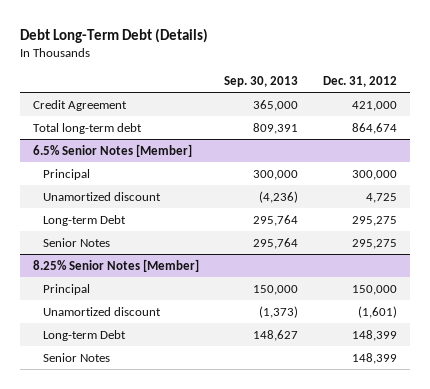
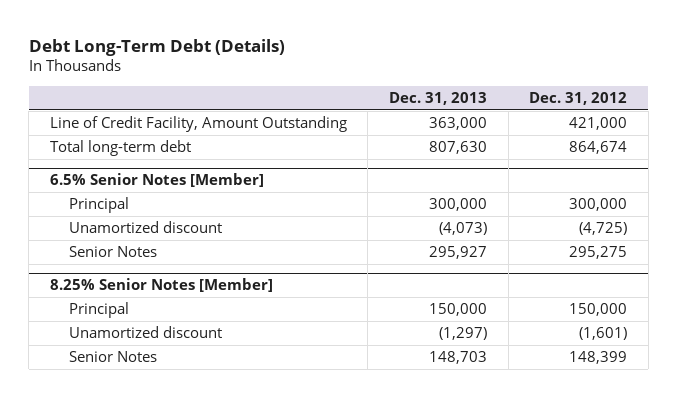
[224,75,299,87] Sep. 30, 2013 -> none
none -> [389,91,488,105] Dec. 31, 2013
[33,99,128,111] Credit Agreement -> [49,115,347,132] Line of Credit Facility, Amount Outstanding
[42,214,126,226] Long-term Debt -> none
[366,192,398,203] 4,725 -> [579,221,628,235] (4,725)
[42,329,126,341] Long-term Debt -> none

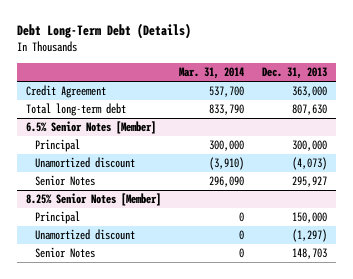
[529,91,628,105] Dec. 31, 2012 -> none
none -> [179,67,245,80] Mar. 31, 2014
[49,115,347,132] Line of Credit Facility, Amount Outstanding -> [26,85,107,99] Credit Agreement

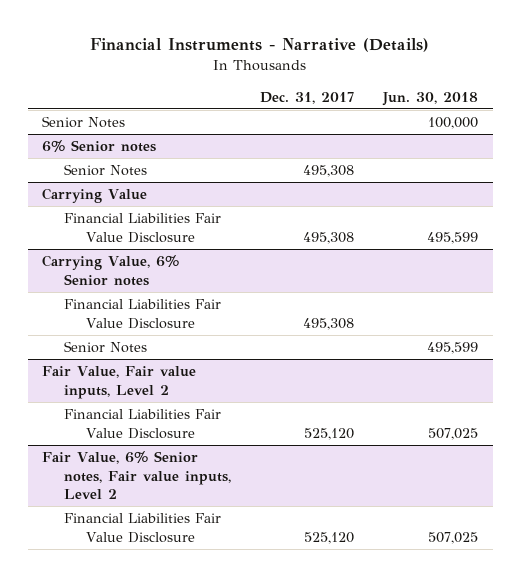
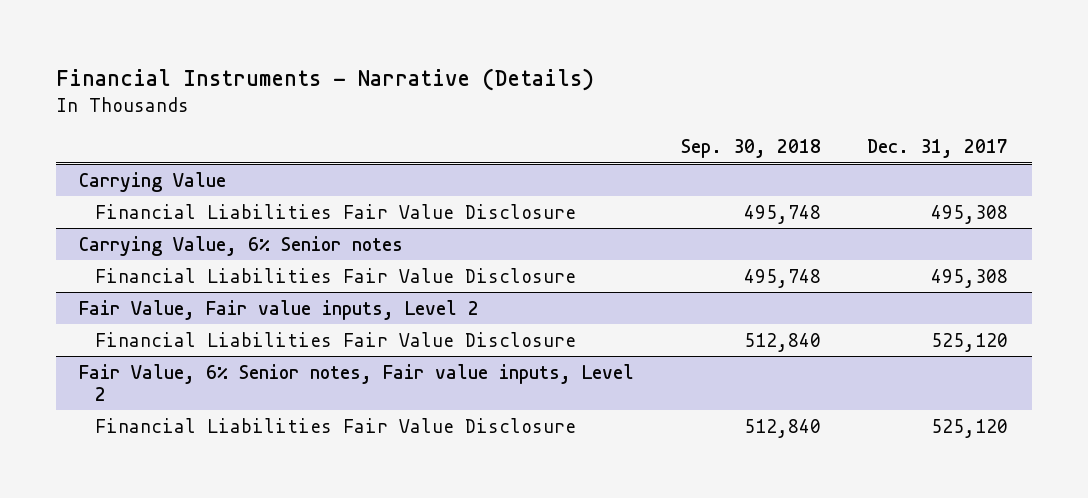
[382,91,479,106] Jun. 30, 2018 -> none
none -> [680,139,821,159] Sep. 30, 2018
[42,116,126,129] Senior Notes -> none
[42,140,157,153] 6% Senior notes -> none
[64,164,148,177] Senior Notes -> none
[64,341,148,354] Senior Notes -> none

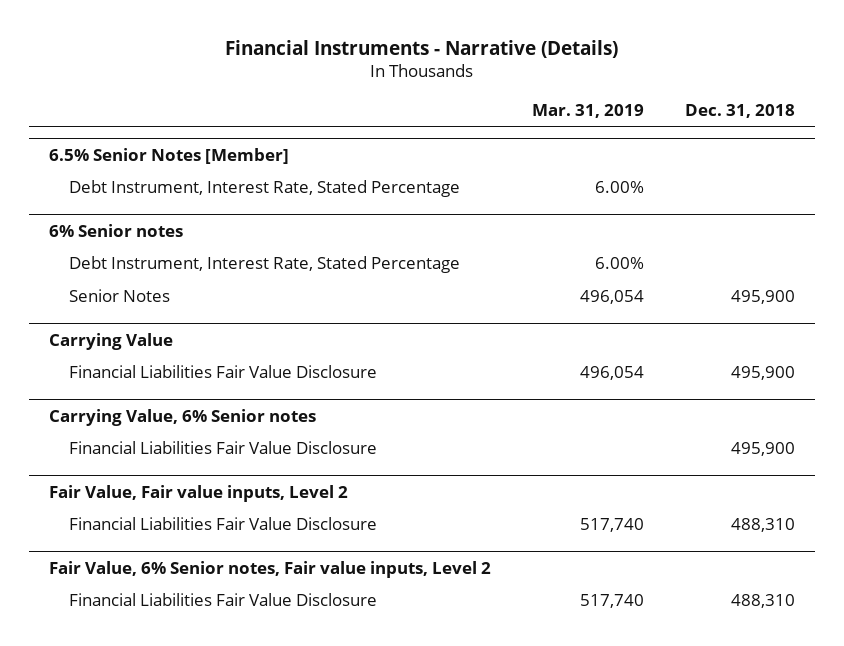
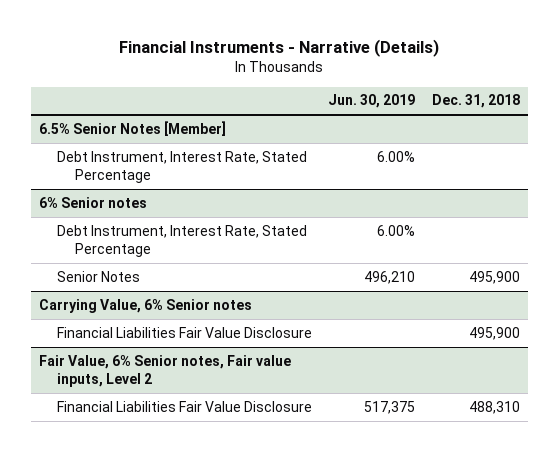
[531,103,644,118] Mar. 31, 2019 -> none
none -> [328,94,416,109] Jun. 30, 2019
[49,332,174,350] Carrying Value -> none
[69,365,378,379] Financial Liabilities Fair Value Disclosure -> none
[49,484,349,502] Fair Value, Fair value inputs, Level 2 -> none
[69,517,378,531] Financial Liabilities Fair Value Disclosure -> none

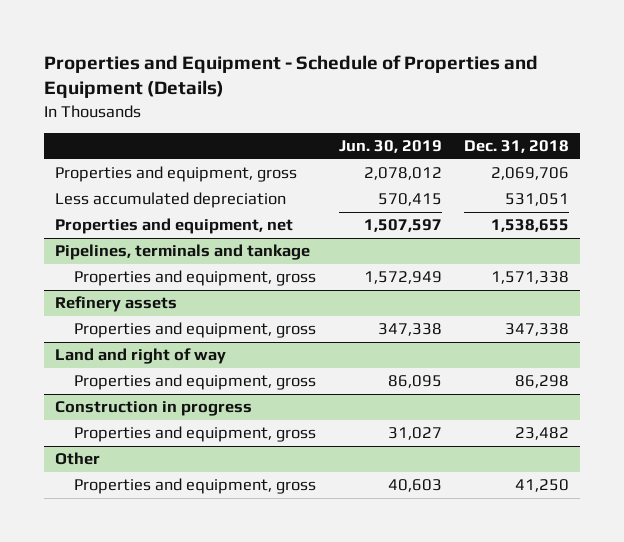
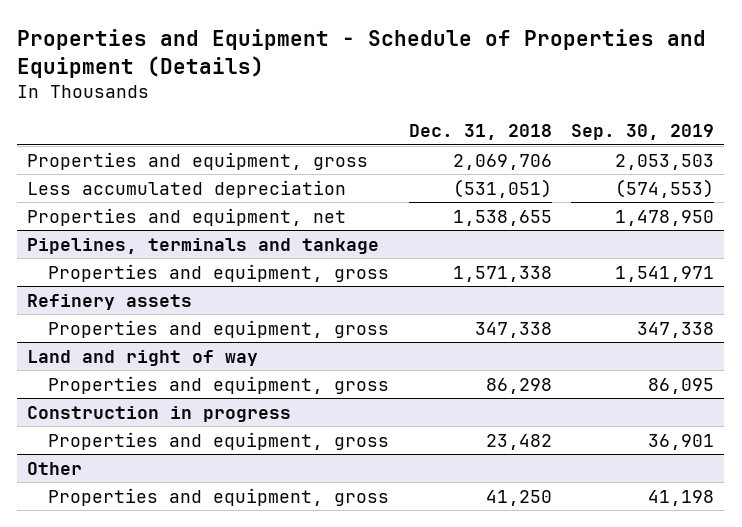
[338,140,442,154] Jun. 30, 2019 -> none
none -> [571,124,715,141] Sep. 30, 2019
[505,193,570,207] 531,051 -> [452,178,552,198] (531,051)

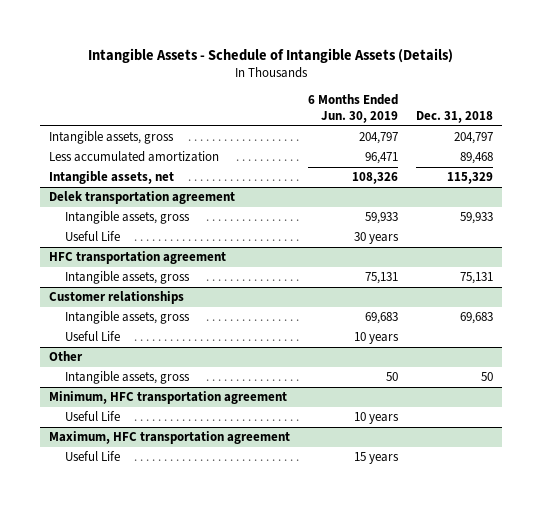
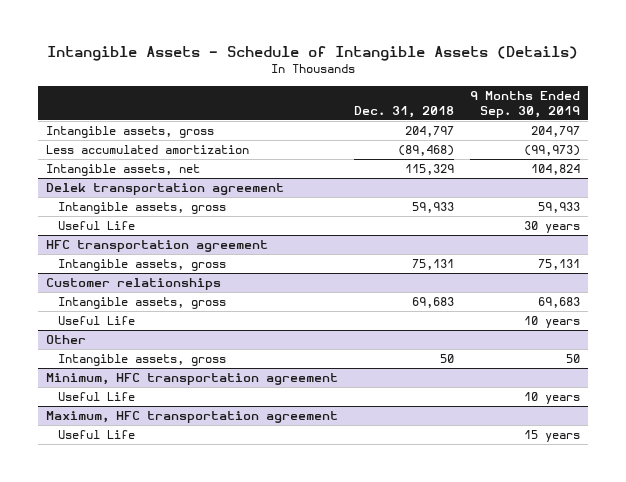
[307,94,398,124] 6 Months Ended Jun. 30, 2019 -> none
none -> [469,90,580,118] 9 Months Ended Sep. 30, 2019
[460,152,494,165] 89,468 -> [397,145,454,157] (89,468)

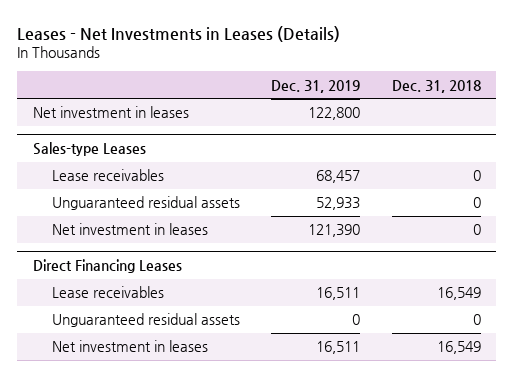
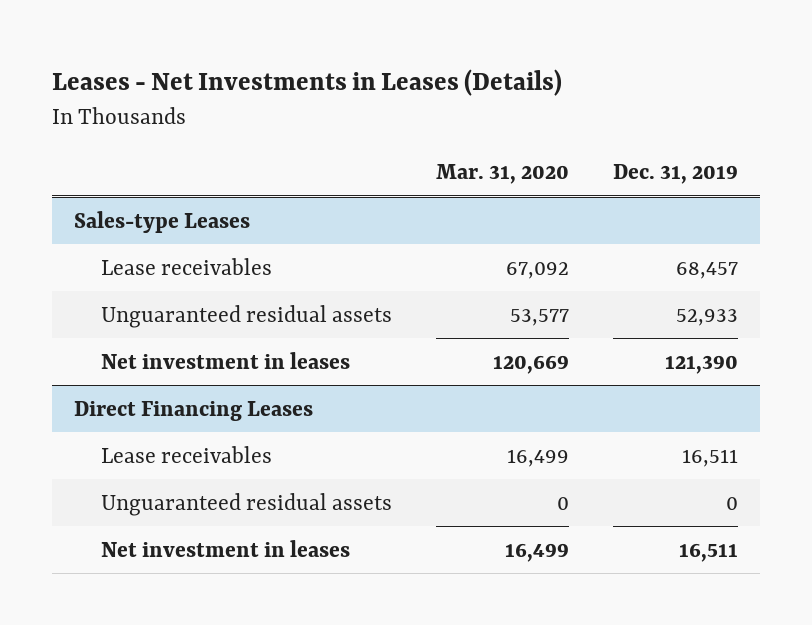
[391,79,481,93] Dec. 31, 2018 -> none
none -> [436,164,570,185] Mar. 31, 2020
[32,106,189,119] Net investment in leases -> none

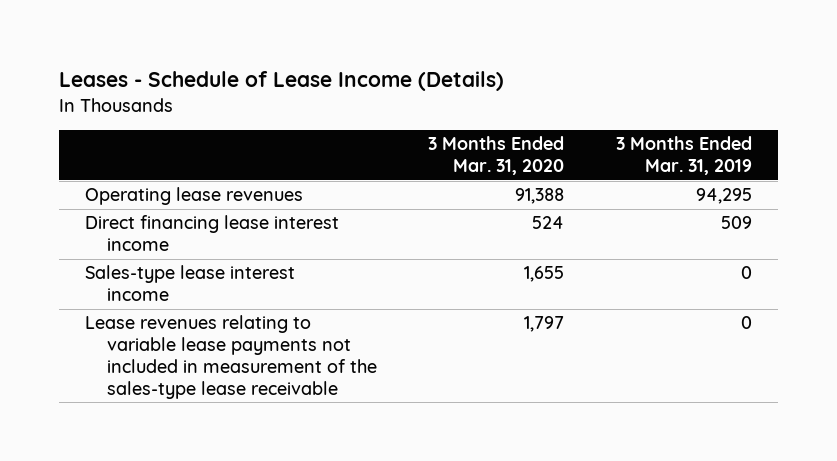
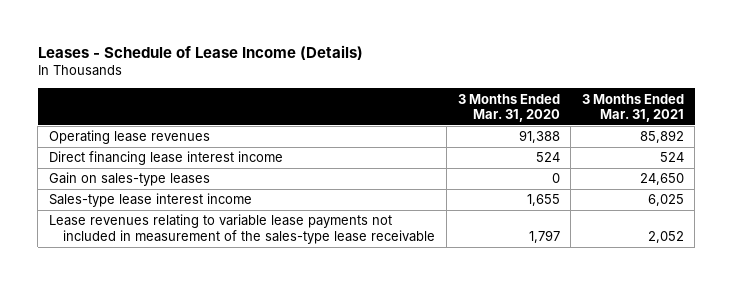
[615,136,752,176] 3 Months Ended Mar. 31, 2019 -> none
none -> [581,93,684,122] 3 Months Ended Mar. 31, 2021
none -> [48,172,210,187] Gain on sales-type leases

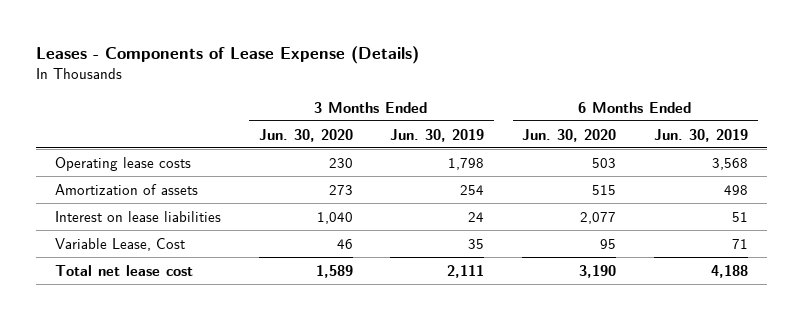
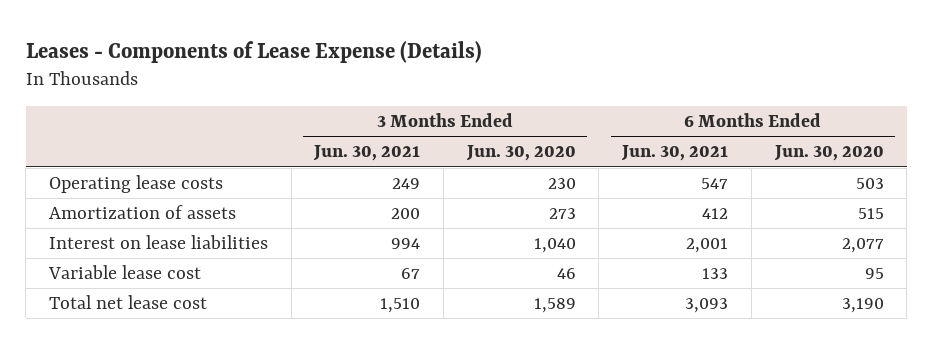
[390,128,485,142] Jun. 30, 2019 -> none
[654,128,749,142] Jun. 30, 2019 -> none
none -> [313,145,421,162] Jun. 30, 2021
none -> [621,145,729,162] Jun. 30, 2021
[54,237,185,251] Variable Lease, Cost -> [47,265,201,280] Variable lease cost

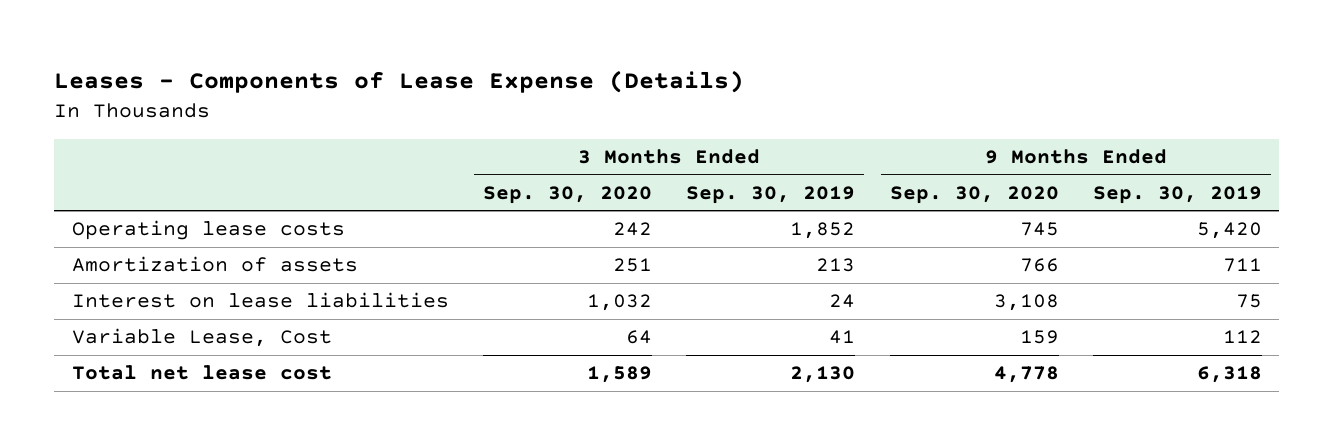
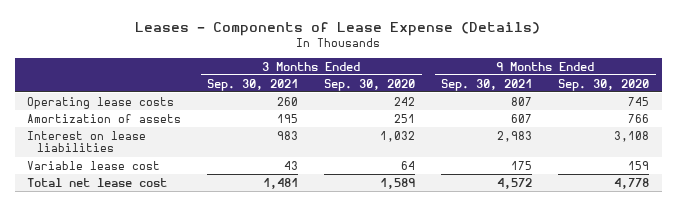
[686,185,856,204] Sep. 30, 2019 -> none
[1093,185,1263,204] Sep. 30, 2019 -> none
none -> [207,78,299,91] Sep. 30, 2021
none -> [441,78,533,91] Sep. 30, 2021
[71,328,332,348] Variable Lease, Cost -> [27,160,161,170] Variable lease cost

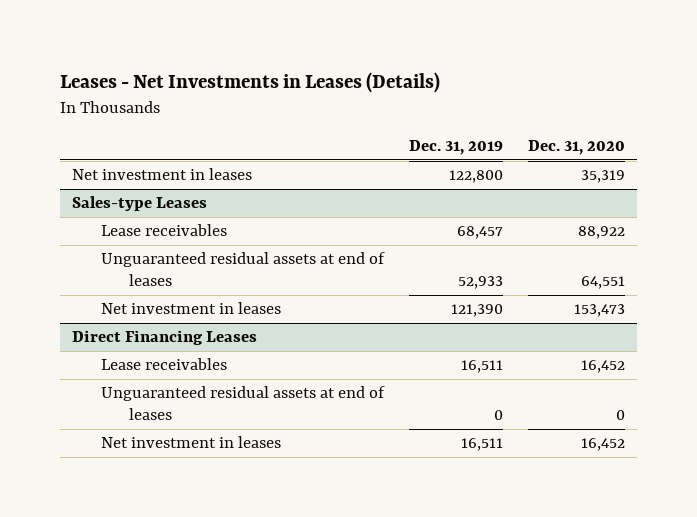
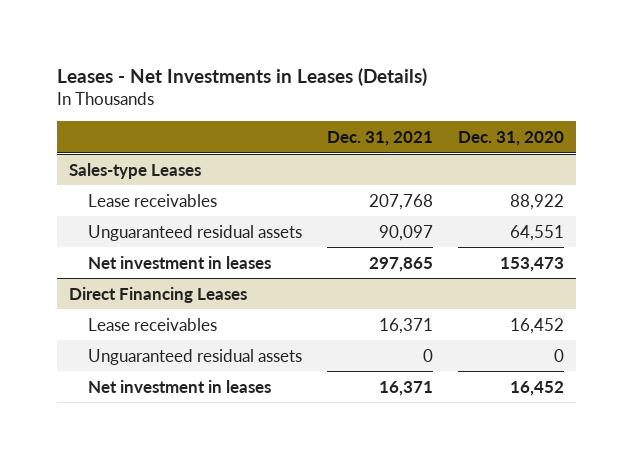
[408,140,503,156] Dec. 31, 2019 -> none
none -> [327,130,434,146] Dec. 31, 2021
[72,168,253,181] Net investment in leases -> none
[100,252,385,286] Unguaranteed residual assets at end of leases -> [88,224,303,241] Unguaranteed residual assets
[100,386,385,420] Unguaranteed residual assets at end of leases -> [88,348,303,365] Unguaranteed residual assets

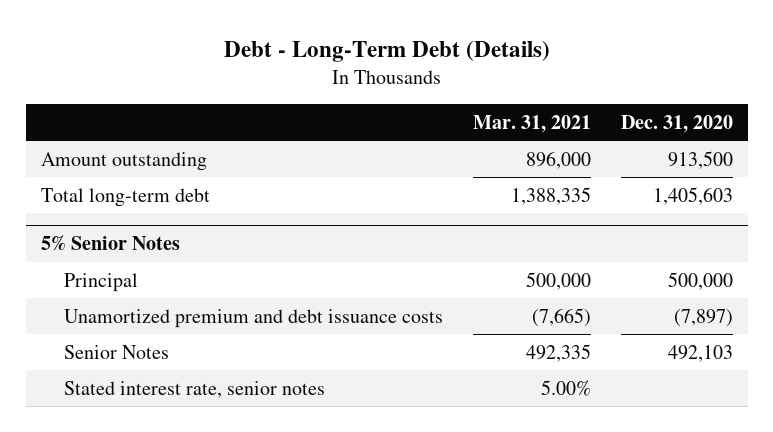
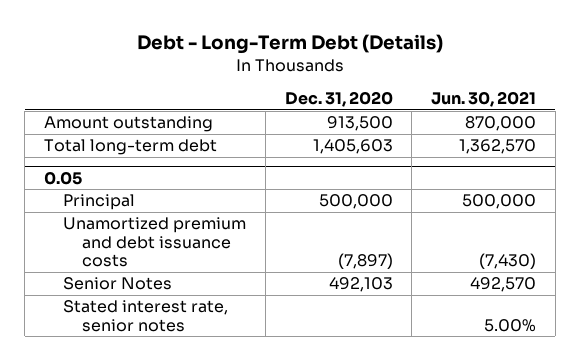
[472,114,591,133] Mar. 31, 2021 -> none
none -> [430,91,536,108] Jun. 30, 2021
[40,235,180,252] 5% Senior Notes -> [43,170,82,185] 0.05

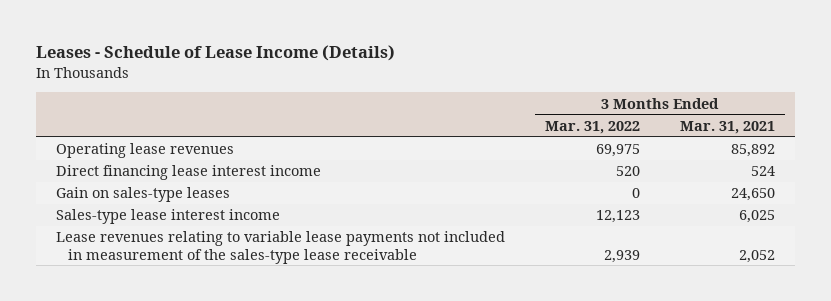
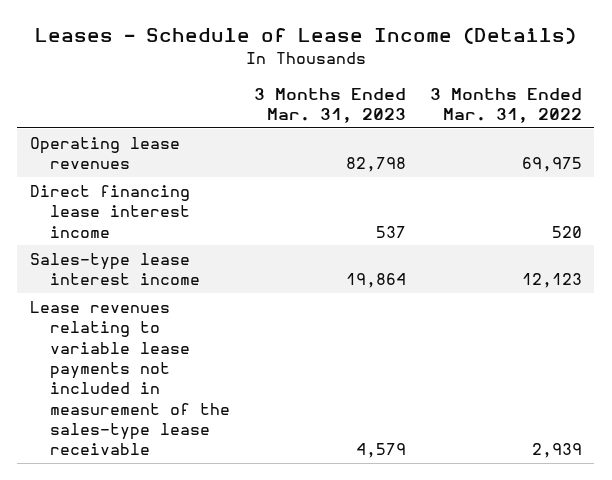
[679,120,775,134] Mar. 31, 2021 -> none
none -> [253,87,406,123] 3 Months Ended Mar. 31, 2023
[55,187,230,203] Gain on sales-type leases -> none

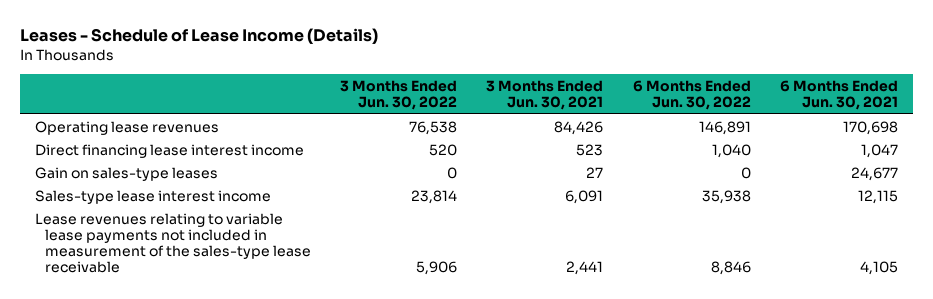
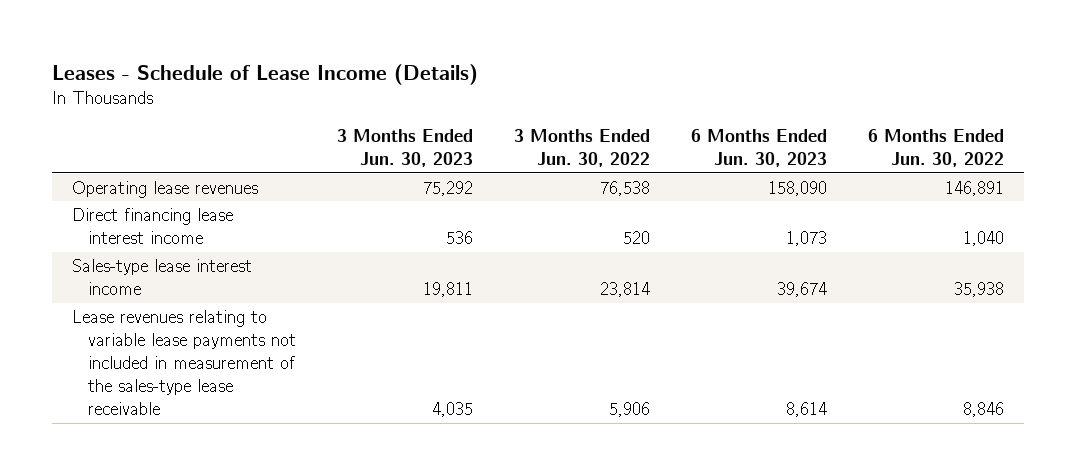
[486,79,604,111] 3 Months Ended Jun. 30, 2021 -> none
[780,79,899,111] 6 Months Ended Jun. 30, 2021 -> none
none -> [337,129,474,168] 3 Months Ended Jun. 30, 2023
none -> [690,129,827,168] 6 Months Ended Jun. 30, 2023
[34,166,218,181] Gain on sales-type leases -> none

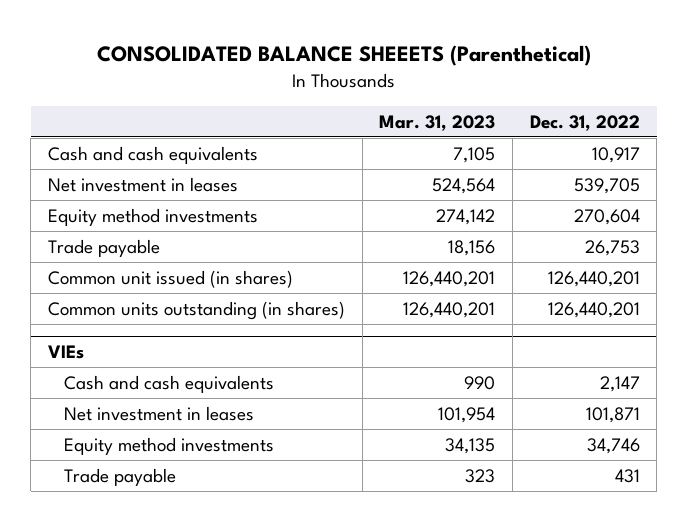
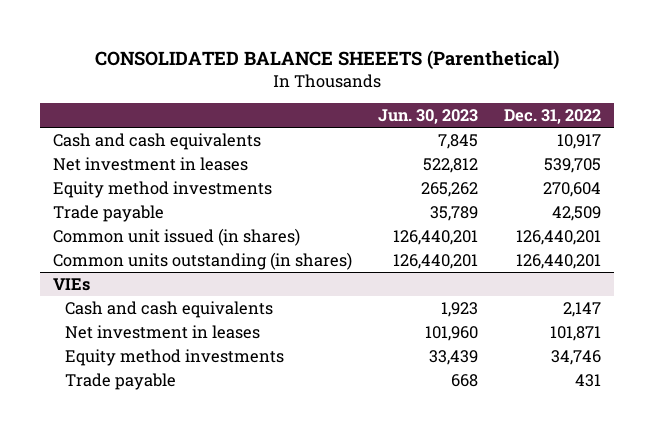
[379,114,496,131] Mar. 31, 2023 -> none
none -> [378,109,479,125] Jun. 30, 2023
[584,239,640,256] 26,753 -> [552,205,602,221] 42,509

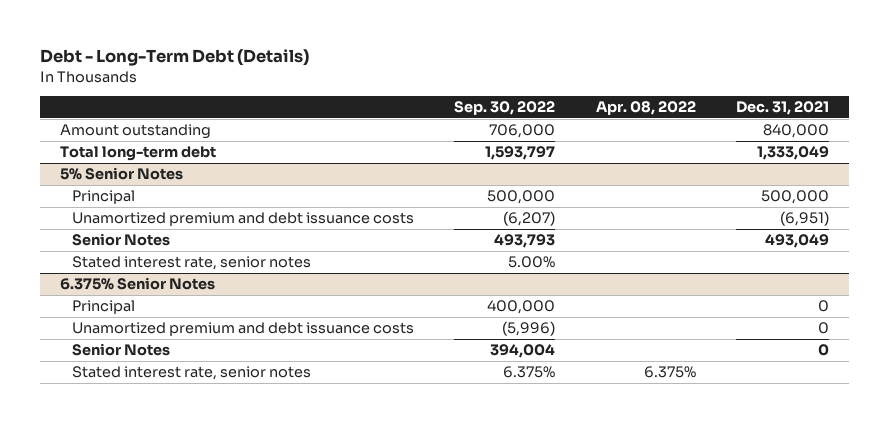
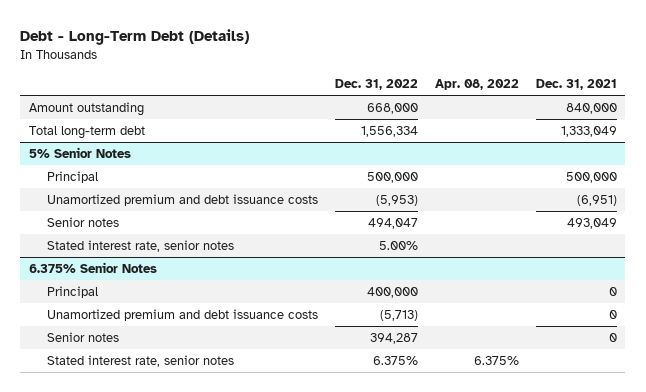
[454,101,556,116] Sep. 30, 2022 -> none
none -> [335,79,419,91] Dec. 31, 2022
[71,233,170,247] Senior Notes -> [47,217,120,228] Senior notes
[71,343,170,357] Senior Notes -> [47,332,120,343] Senior notes

